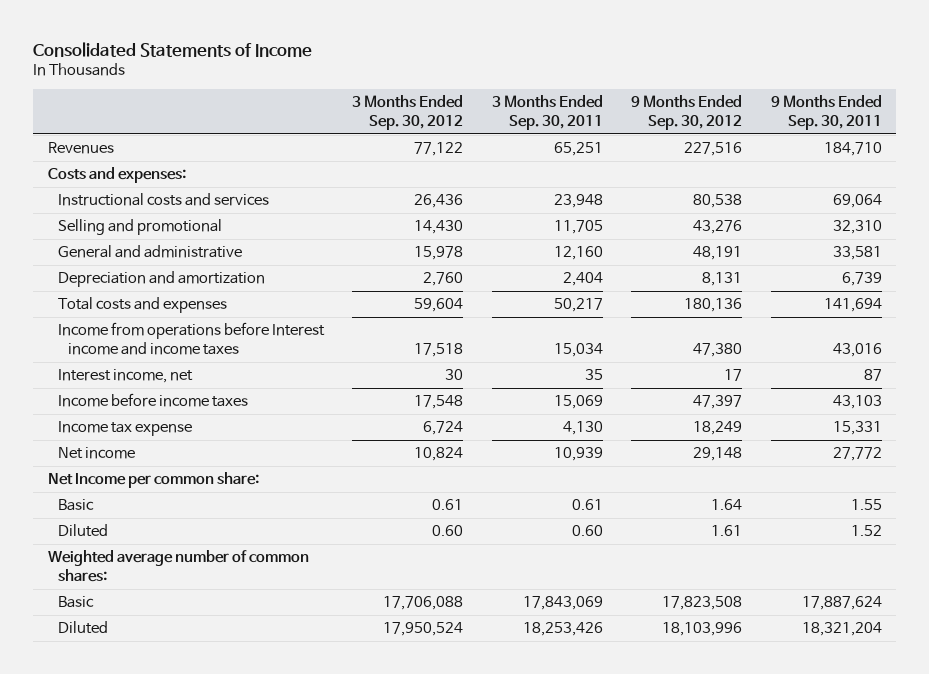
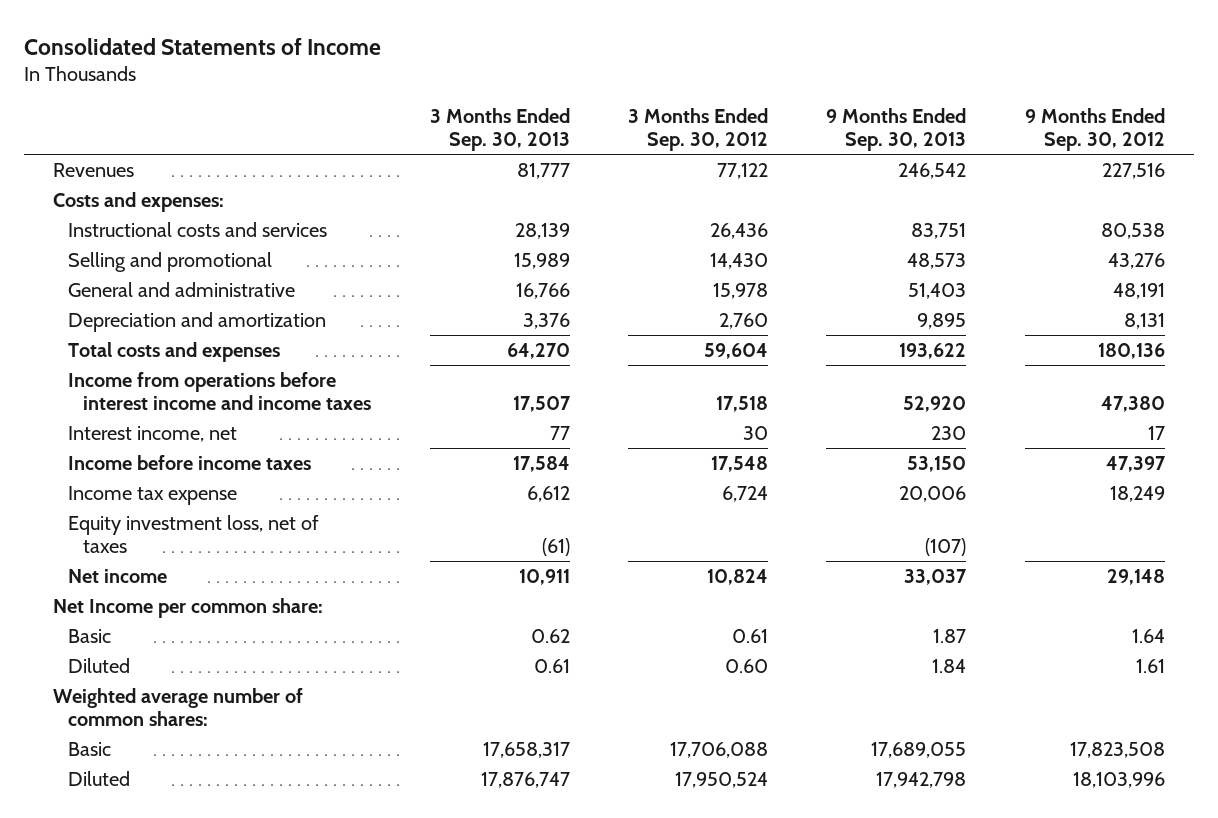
[491,95,603,130] 3 Months Ended Sep. 30, 2011 -> none
[770,95,882,130] 9 Months Ended Sep. 30, 2011 -> none
none -> [429,107,570,152] 3 Months Ended Sep. 30, 2013
none -> [826,107,967,152] 9 Months Ended Sep. 30, 2013
[57,322,325,355] Income from operations before Interest income and income taxes -> [68,371,372,411] Income from operations before interest income and income taxes
none -> [68,514,320,554] Equity investment loss, net of taxes

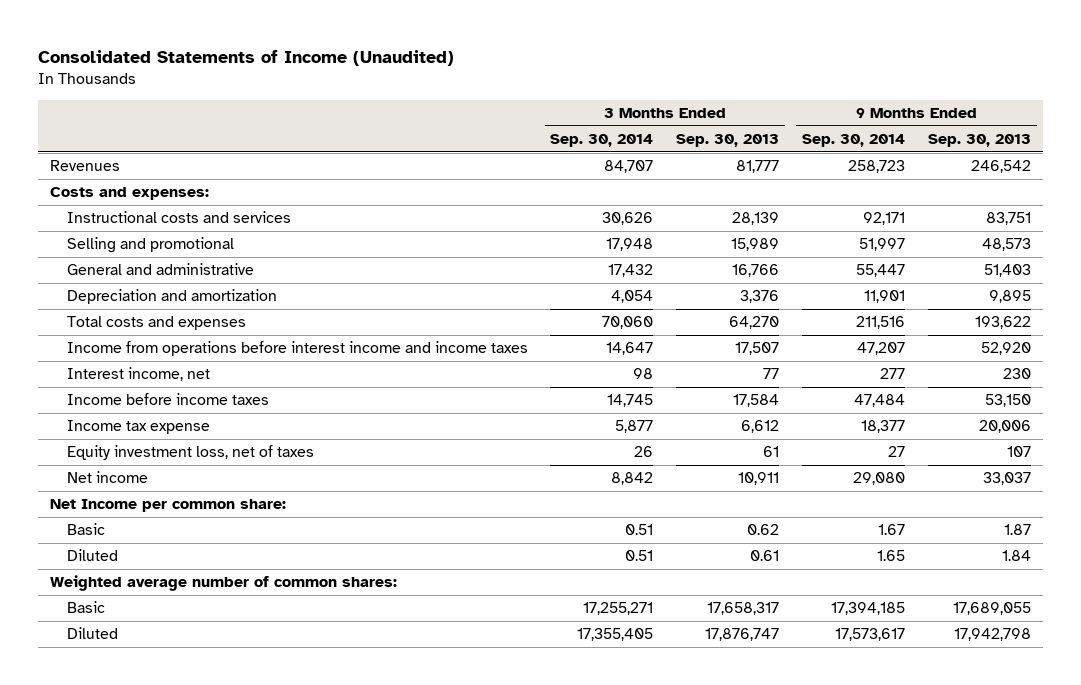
[23,37,381,55] Consolidated Statements of Income -> [38,49,455,66] Consolidated Statements of Income (Unaudited)
[627,107,768,152] 3 Months Ended Sep. 30, 2012 -> none
[1024,107,1165,152] 9 Months Ended Sep. 30, 2012 -> none
none -> [550,134,654,148] Sep. 30, 2014
none -> [802,134,906,148] Sep. 30, 2014
[541,538,570,557] (61) -> [763,446,780,458] 61
[925,538,967,557] (107) -> [1007,446,1032,458] 107

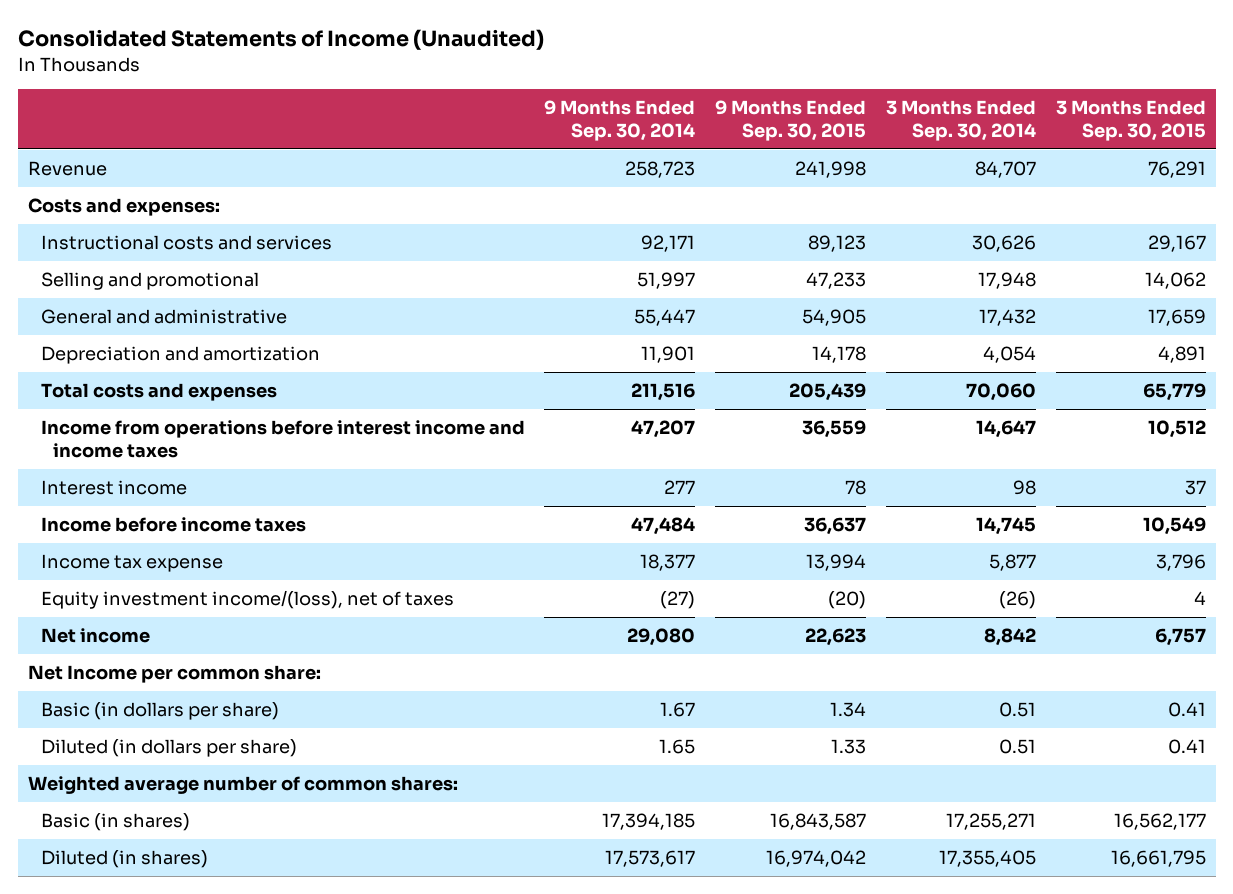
[676,134,780,148] Sep. 30, 2013 -> none
[928,134,1032,148] Sep. 30, 2013 -> none
none -> [715,99,867,142] 9 Months Ended Sep. 30, 2015
none -> [1055,99,1206,142] 3 Months Ended Sep. 30, 2015
[49,160,120,172] Revenues -> [27,160,107,176] Revenue
[66,367,210,382] Interest income, net -> [40,479,187,495] Interest income
[66,445,314,461] Equity investment loss, net of taxes -> [40,589,454,609] Equity investment income/(loss), net of taxes
[634,446,654,458] 26 -> [998,590,1036,609] (26)
[888,446,906,458] 27 -> [660,590,696,609] (27)
[66,523,105,536] Basic -> [40,701,279,720] Basic (in dollars per share)
[66,549,118,562] Diluted -> [40,738,297,757] Diluted (in dollars per share)
[66,601,105,614] Basic -> [40,812,190,831] Basic (in shares)
[66,627,118,640] Diluted -> [40,849,208,868] Diluted (in shares)

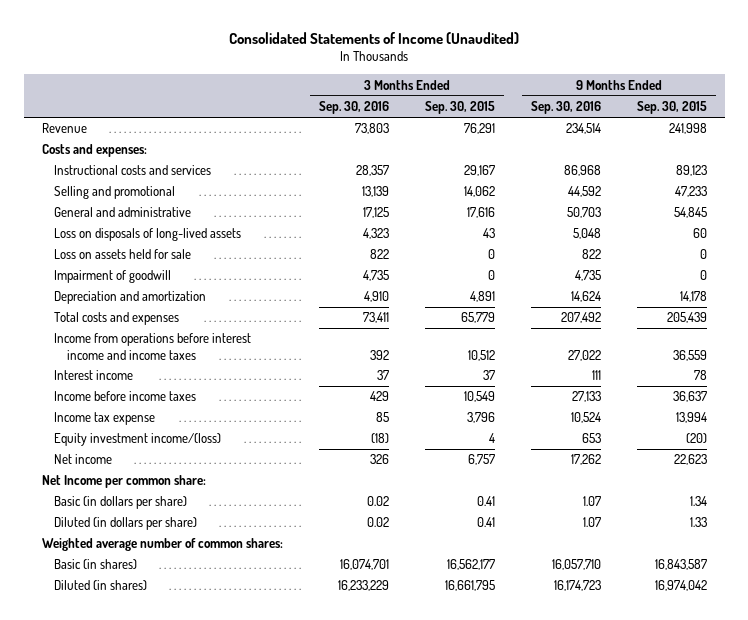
[544,99,696,142] 9 Months Ended Sep. 30, 2014 -> none
[885,99,1036,142] 3 Months Ended Sep. 30, 2014 -> none
none -> [318,101,389,115] Sep. 30, 2016
none -> [530,101,601,115] Sep. 30, 2016
[802,308,867,326] 54,905 -> [673,207,707,219] 54,845
[1147,308,1206,326] 17,659 -> [466,207,495,219] 17,616
none -> [54,228,242,242] Loss on disposals of long-lived assets
none -> [54,249,192,260] Loss on assets held for sale
none -> [54,270,172,284] Impairment of goodwill
[40,589,454,609] Equity investment income/(loss), net of taxes -> [54,433,222,447] Equity investment income/(loss)

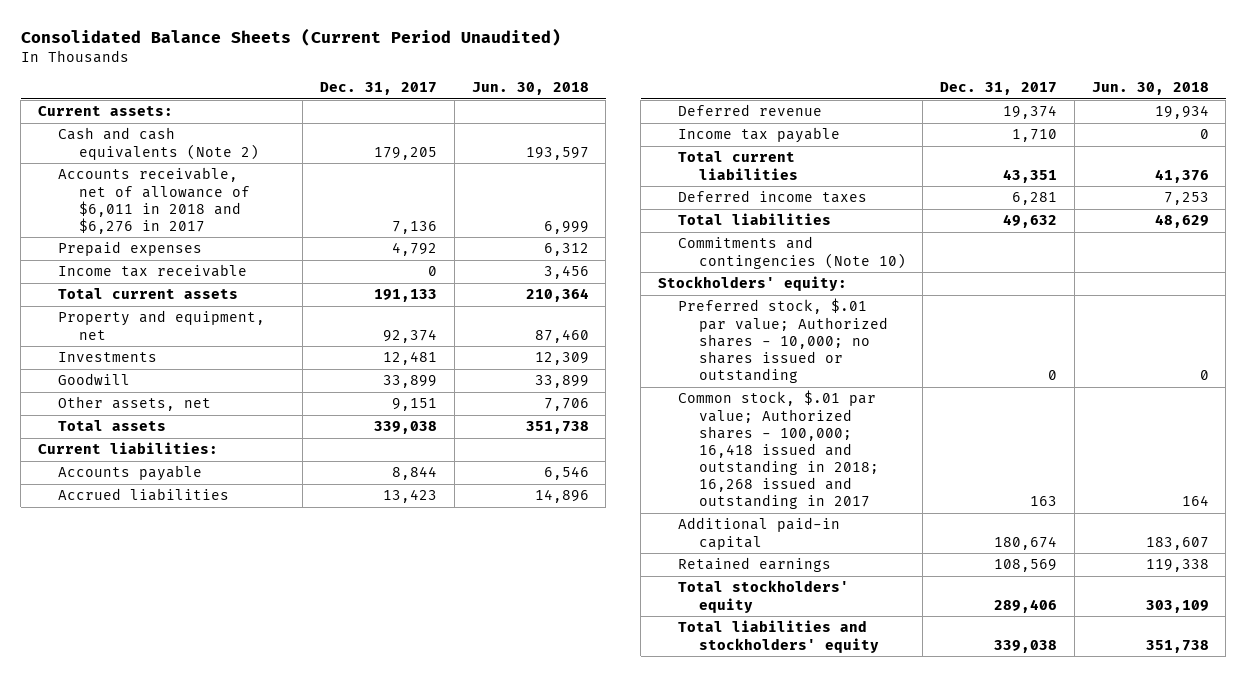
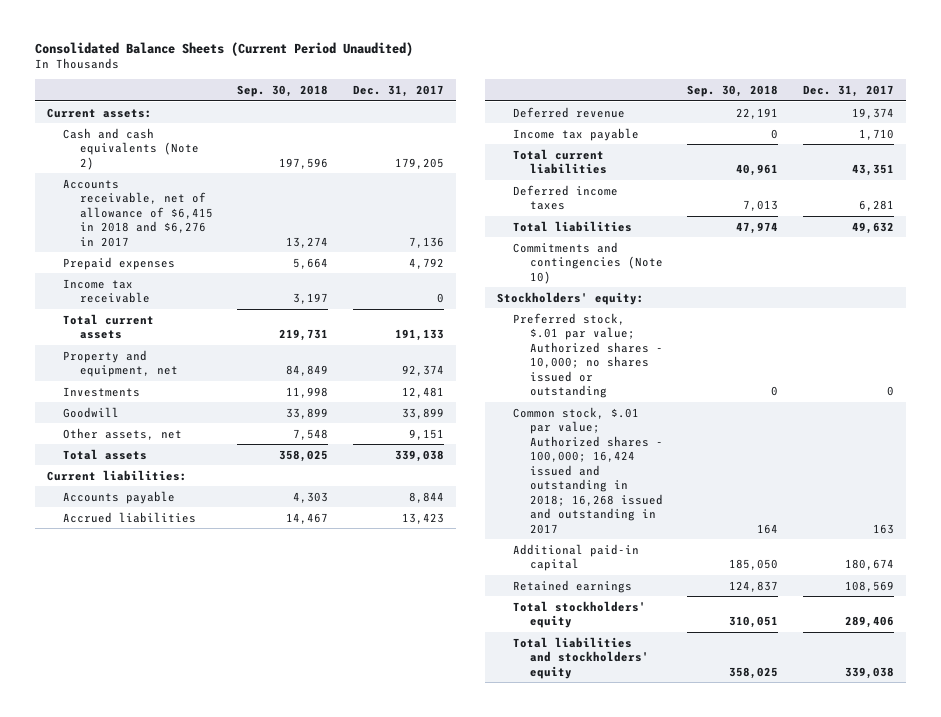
[471,82,589,96] Jun. 30, 2018 -> none
none -> [237,85,329,98] Sep. 30, 2018
[58,167,250,234] Accounts receivable, net of allowance of $6,011 in 2018 and $6,276 in 2017 -> [63,178,213,247] Accounts receivable, net of allowance of $6,415 in 2018 and $6,276 in 2017
[678,390,879,510] Common stock, $.01 par value; Authorized shares - 100,000; 16,418 issued and outstanding in 2018; 16,268 issued and outstanding in 2017 -> [513,406,663,534] Common stock, $.01 par value; Authorized shares - 100,000; 16,424 issued and outstanding in 2018; 16,268 issued and outstanding in 2017

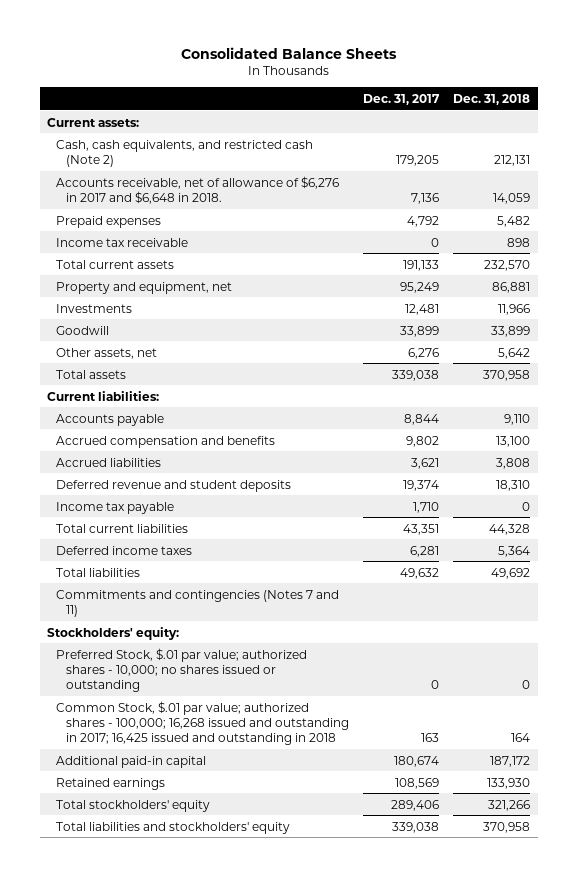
[34,41,413,56] Consolidated Balance Sheets (Current Period Unaudited) -> [180,46,397,59] Consolidated Balance Sheets
[237,85,329,98] Sep. 30, 2018 -> none
none -> [453,93,531,105] Dec. 31, 2018
[63,127,199,170] Cash and cash equivalents (Note 2) -> [56,139,314,167] Cash, cash equivalents, and restricted cash (Note 2)
[63,178,213,247] Accounts receivable, net of allowance of $6,415 in 2018 and $6,276 in 2017 -> [56,175,340,204] Accounts receivable, net of allowance of $6,276 in 2017 and $6,648 in 2018.
[401,365,444,377] 92,374 -> [400,281,440,293] 95,249
[408,428,444,440] 9,151 -> [408,347,440,359] 6,276
none -> [56,435,276,448] Accrued compensation and benefits
[401,512,444,524] 13,423 -> [411,457,440,469] 3,621
[513,106,626,118] Deferred revenue -> [56,479,292,492] Deferred revenue and student deposits
[513,241,663,284] Commitments and contingencies (Note 10) -> [56,589,340,617] Commitments and contingencies (Notes 7 and 11)
[513,312,663,399] Preferred stock, $.01 par value; Authorized shares - 10,000; no shares issued or outstanding -> [56,647,308,693] Preferred Stock, $.01 par value; authorized shares - 10,000; no shares issued or outstanding
[513,406,663,534] Common stock, $.01 par value; Authorized shares - 100,000; 16,424 issued and outstanding in 2018; 16,268 issued and outstanding in 2017 -> [56,700,350,746] Common Stock, $.01 par value; authorized shares - 100,000; 16,268 issued and outstanding in 2017; 16,425 issued and outstanding in 2018

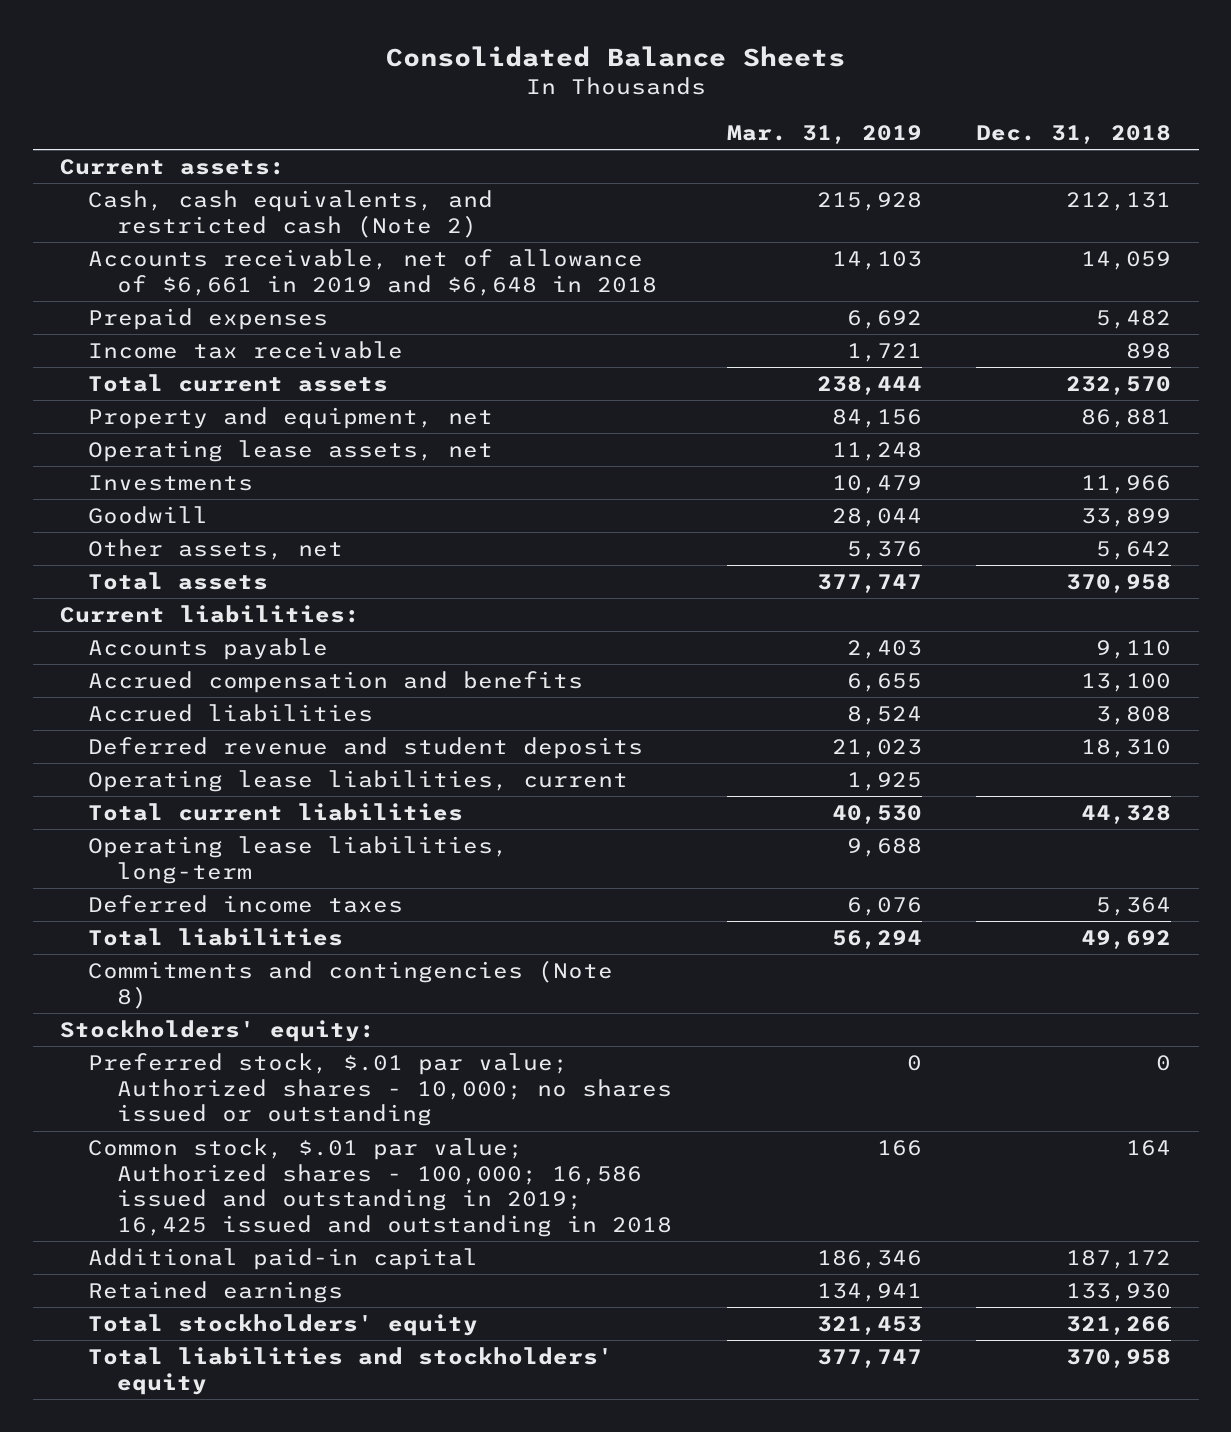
[363,93,441,105] Dec. 31, 2017 -> none
none -> [726,124,922,144] Mar. 31, 2019
[56,175,340,204] Accounts receivable, net of allowance of $6,276 in 2017 and $6,648 in 2018. -> [88,249,657,296] Accounts receivable, net of allowance of $6,661 in 2019 and $6,648 in 2018
none -> [88,440,494,463] Operating lease assets, net
[56,501,175,514] Income tax payable -> none
none -> [88,770,629,793] Operating lease liabilities, current
none -> [88,836,509,884] Operating lease liabilities, long-term
[56,589,340,617] Commitments and contingencies (Notes 7 and 11) -> [88,960,614,1009] Commitments and contingencies (Note 8)
[56,647,308,693] Preferred Stock, $.01 par value; authorized shares - 10,000; no shares issued or outstanding -> [88,1053,672,1127] Preferred stock, $.01 par value; Authorized shares - 10,000; no shares issued or outstanding
[56,700,350,746] Common Stock, $.01 par value; authorized shares - 100,000; 16,268 issued and outstanding in 2017; 16,425 issued and outstanding in 2018 -> [88,1138,672,1238] Common stock, $.01 par value; Authorized shares - 100,000; 16,586 issued and outstanding in 2019; 16,425 issued and outstanding in 2018

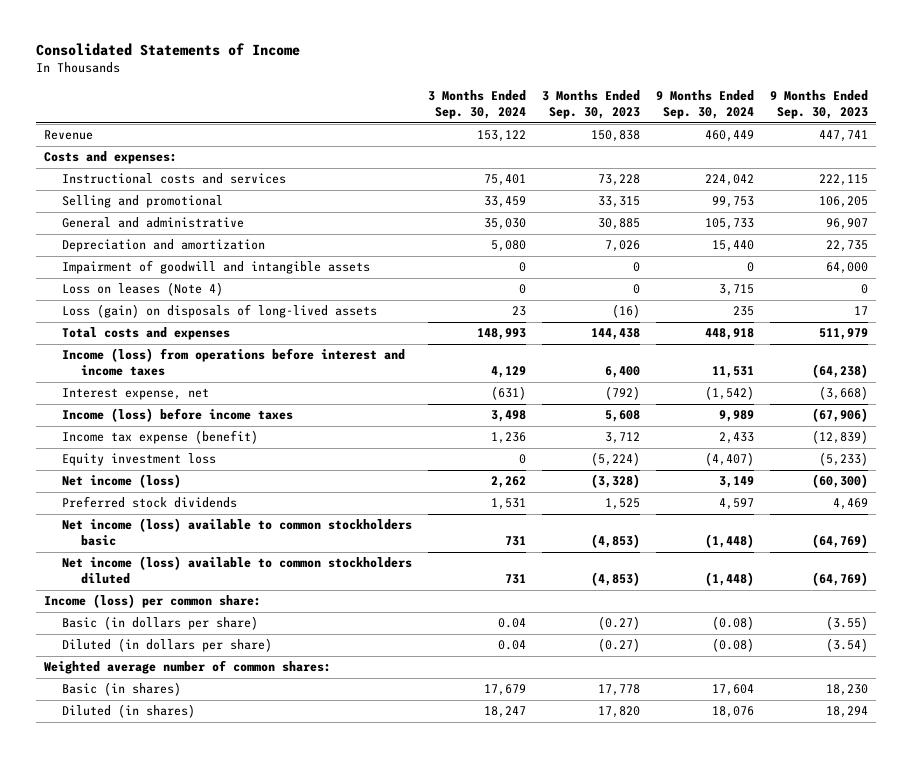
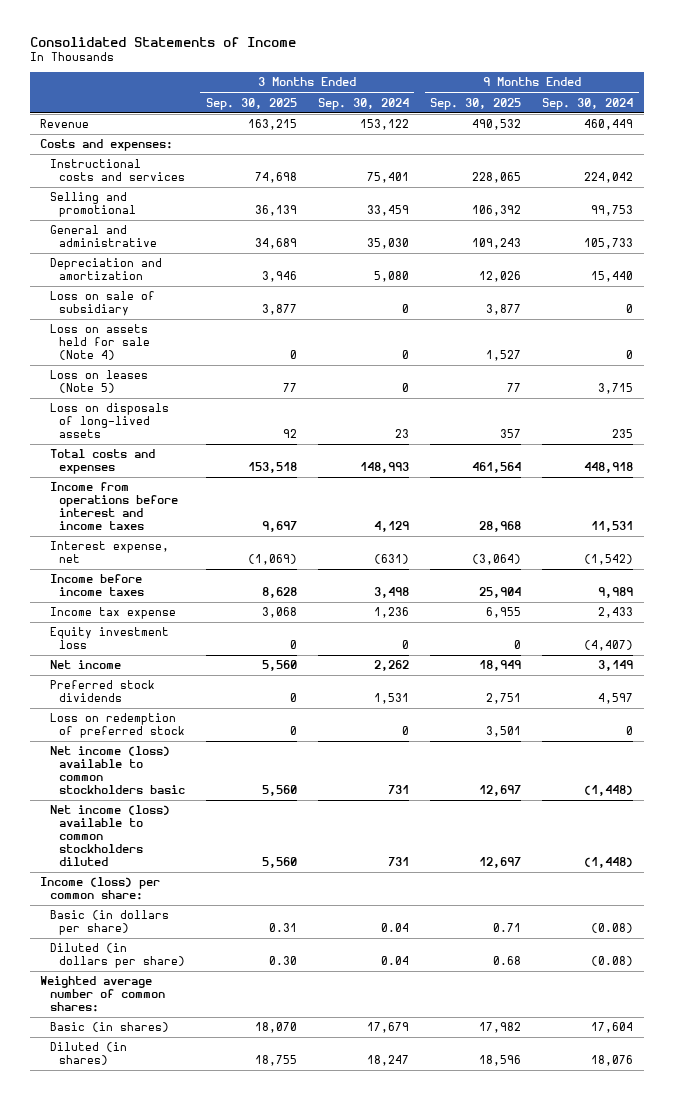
[542,90,641,120] 3 Months Ended Sep. 30, 2023 -> none
[769,90,868,120] 9 Months Ended Sep. 30, 2023 -> none
none -> [205,97,297,110] Sep. 30, 2025
none -> [430,97,522,110] Sep. 30, 2025
[62,260,371,275] Impairment of goodwill and intangible assets -> none
none -> [49,291,155,317] Loss on sale of subsidiary
none -> [49,324,150,361] Loss on assets held for sale (Note 4)
[62,282,224,297] Loss on leases (Note 4) -> [49,370,148,394] Loss on leases (Note 5)
[62,304,378,319] Loss (gain) on disposals of long-lived assets -> [49,403,169,439] Loss on disposals of long-lived assets
[62,348,406,377] Income (loss) from operations before interest and income taxes -> [49,482,178,530] Income from operations before interest and income taxes
[62,408,294,423] Income (loss) before income taxes -> [49,574,144,597] Income before income taxes
[62,430,259,445] Income tax expense (benefit) -> [49,607,176,620] Income tax expense
[62,474,182,489] Net income (loss) -> [49,660,121,670] Net income
none -> [49,713,185,739] Loss on redemption of preferred stock

